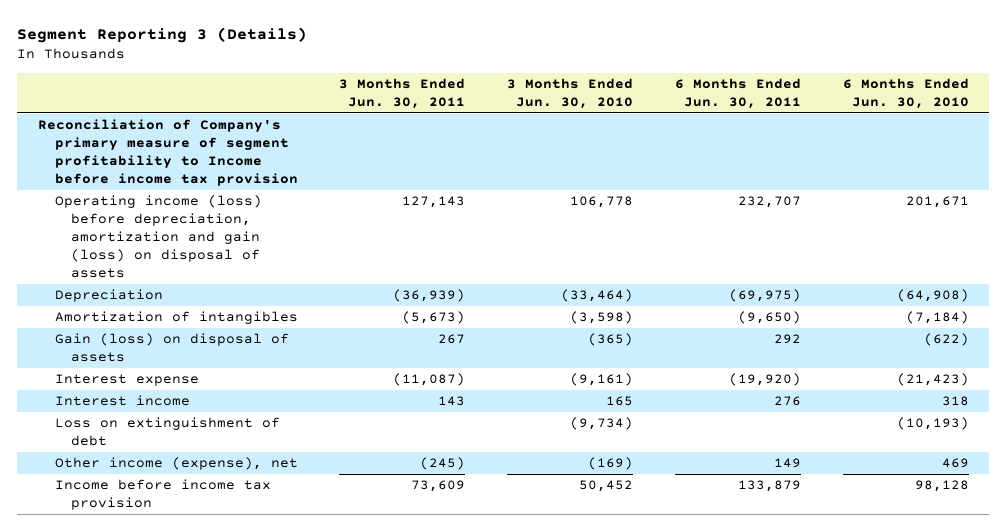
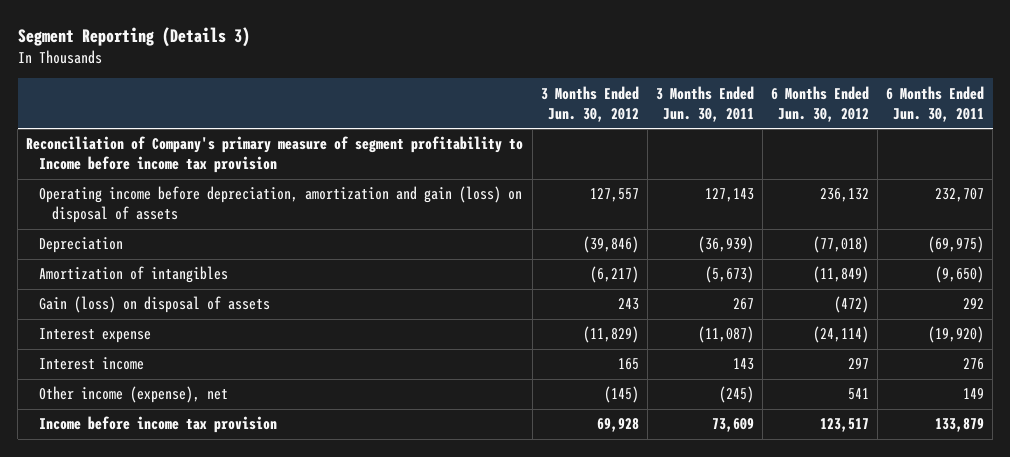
[16,27,307,44] Segment Reporting 3 (Details) -> [17,26,250,47] Segment Reporting (Details 3)
[507,78,634,109] 3 Months Ended Jun. 30, 2010 -> none
[842,78,969,109] 6 Months Ended Jun. 30, 2010 -> none
none -> [540,85,639,122] 3 Months Ended Jun. 30, 2012
none -> [770,85,869,122] 6 Months Ended Jun. 30, 2012
[54,195,262,278] Operating income (loss) before depreciation, amortization and gain (loss) on disposal of assets -> [39,186,523,224] Operating income before depreciation, amortization and gain (loss) on disposal of assets
[54,417,280,447] Loss on extinguishment of debt -> none

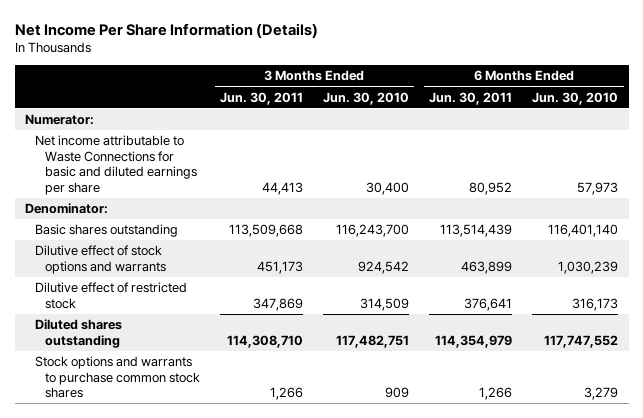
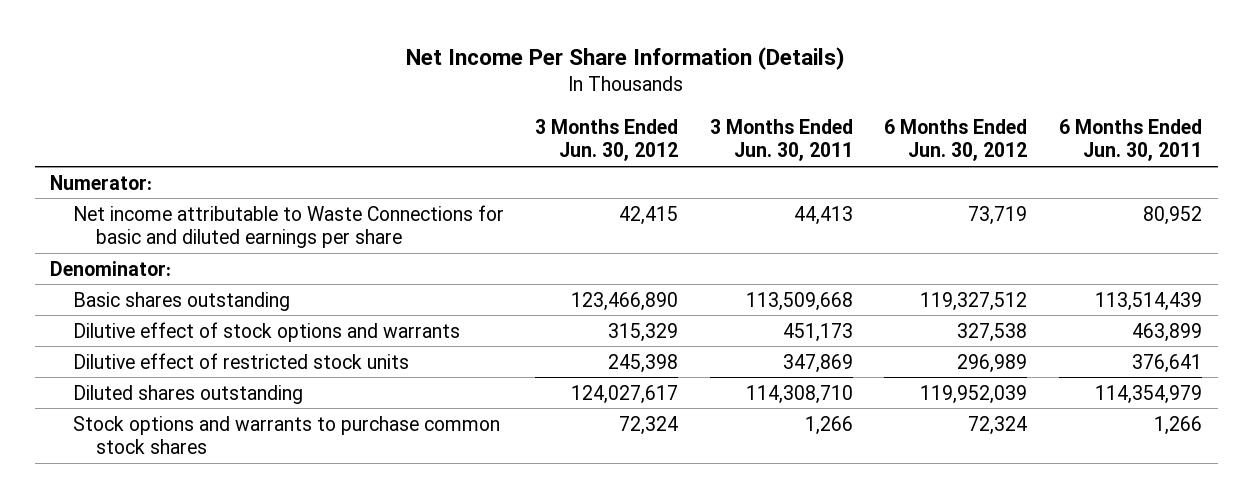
[323,91,410,105] Jun. 30, 2010 -> none
[532,91,619,105] Jun. 30, 2010 -> none
none -> [535,118,679,162] 3 Months Ended Jun. 30, 2012
none -> [884,118,1028,162] 6 Months Ended Jun. 30, 2012
[34,282,187,309] Dilutive effect of restricted stock -> [72,352,409,369] Dilutive effect of restricted stock units

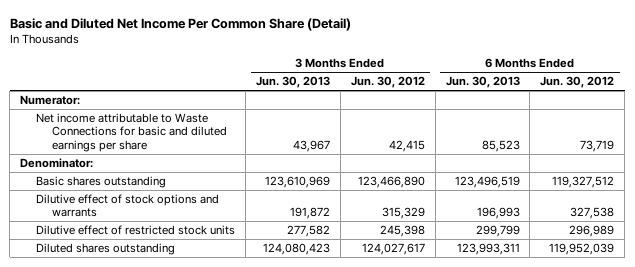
[406,46,846,70] Net Income Per Share Information (Details) -> [9,17,351,31] Basic and Diluted Net Income Per Common Share (Detail)
[709,118,853,162] 3 Months Ended Jun. 30, 2011 -> none
[1058,118,1202,162] 6 Months Ended Jun. 30, 2011 -> none
none -> [255,76,330,89] Jun. 30, 2013
none -> [445,76,520,89] Jun. 30, 2013
[72,415,500,455] Stock options and warrants to purchase common stock shares -> none

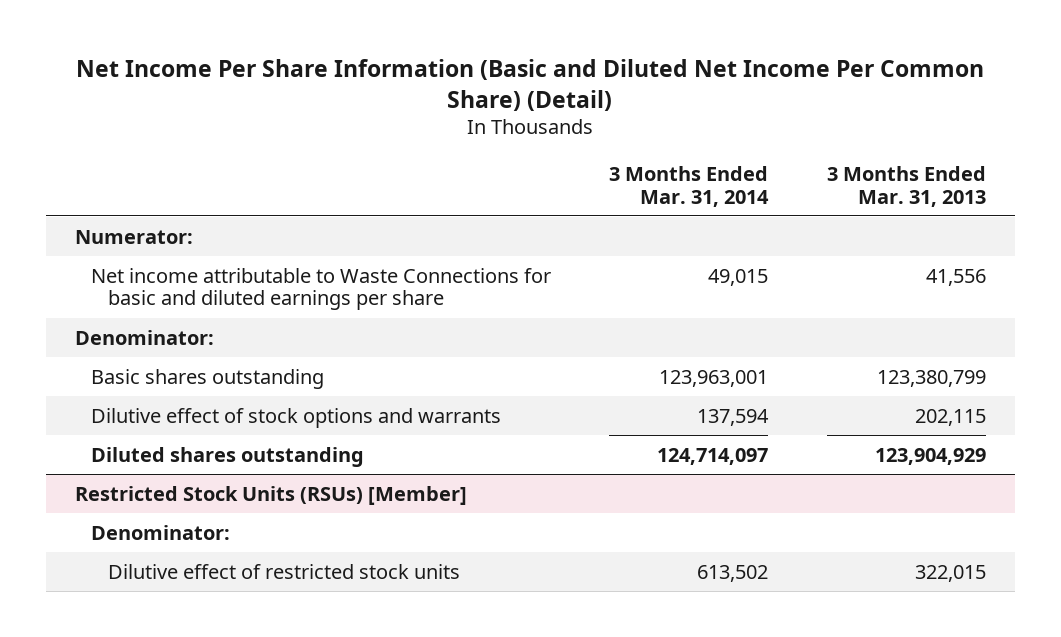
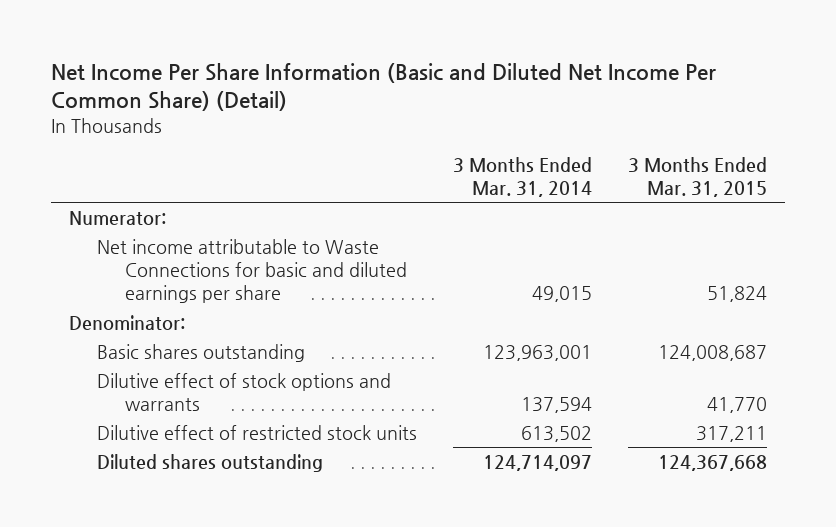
[826,165,986,207] 3 Months Ended Mar. 31, 2013 -> none
none -> [628,156,768,197] 3 Months Ended Mar. 31, 2015
[74,485,467,505] Restricted Stock Units (RSUs) [Member] -> none
[91,524,231,540] Denominator: -> none
[91,446,365,467] Diluted shares outstanding -> [97,453,324,472] Diluted shares outstanding

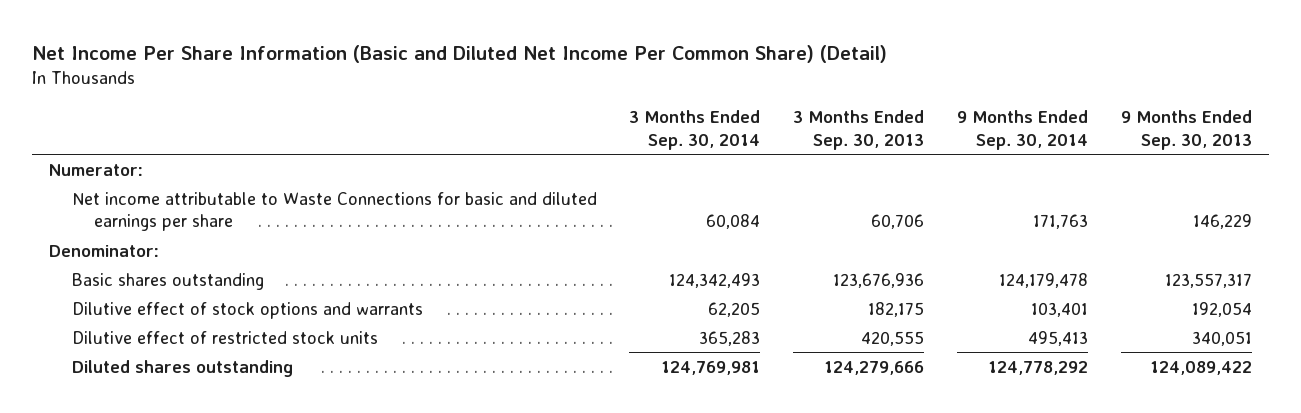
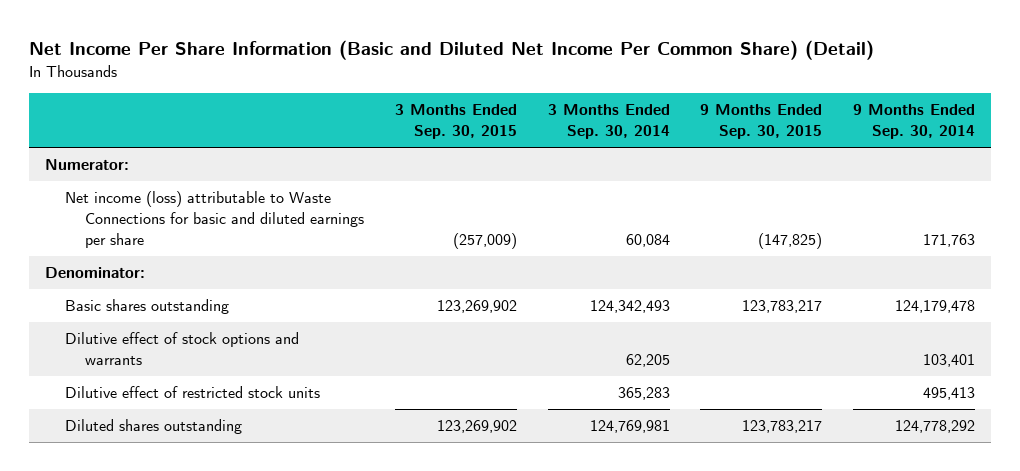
[793,110,925,150] 3 Months Ended Sep. 30, 2013 -> none
[1121,110,1253,150] 9 Months Ended Sep. 30, 2013 -> none
none -> [394,104,517,140] 3 Months Ended Sep. 30, 2015
none -> [700,104,823,140] 9 Months Ended Sep. 30, 2015
[71,191,597,232] Net income attributable to Waste Connections for basic and diluted earnings per share -> [64,191,364,249] Net income (loss) attributable to Waste Connections for basic and diluted earnings per share

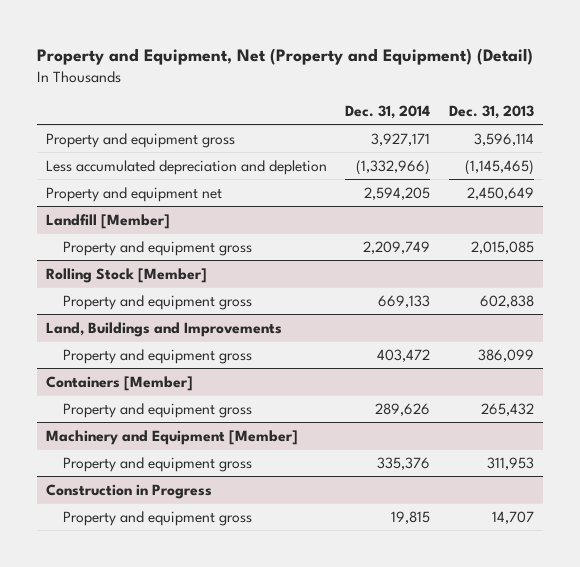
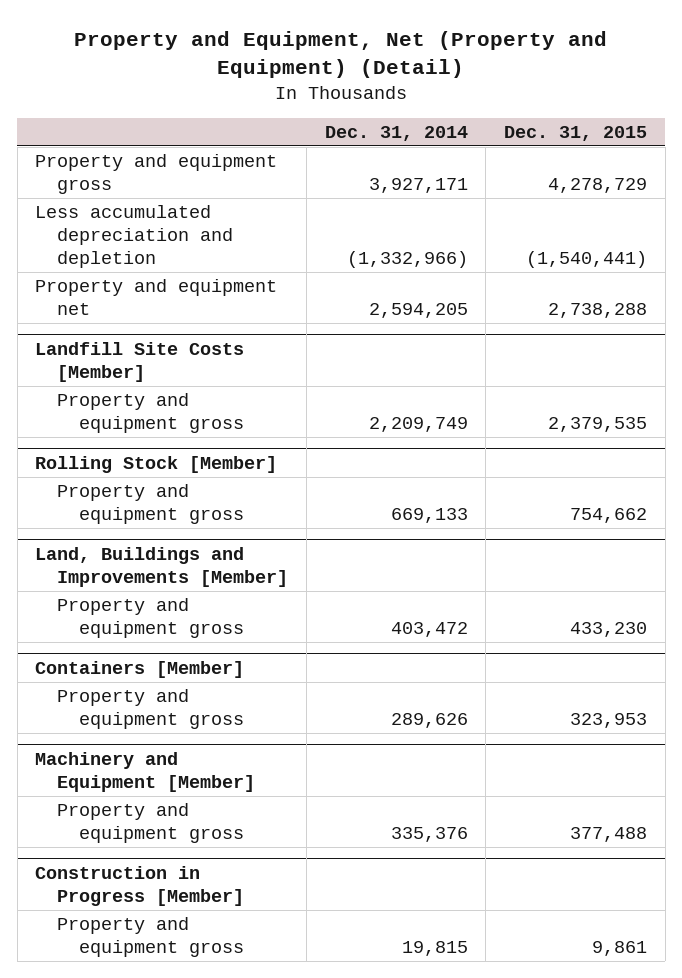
[448,104,534,119] Dec. 31, 2013 -> none
none -> [503,125,647,141] Dec. 31, 2015
[46,213,171,229] Landfill [Member] -> [35,341,245,382] Landfill Site Costs [Member]
[46,321,283,337] Land, Buildings and Improvements -> [35,546,289,587] Land, Buildings and Improvements [Member]
[46,483,213,499] Construction in Progress -> [35,865,245,906] Construction in Progress [Member]

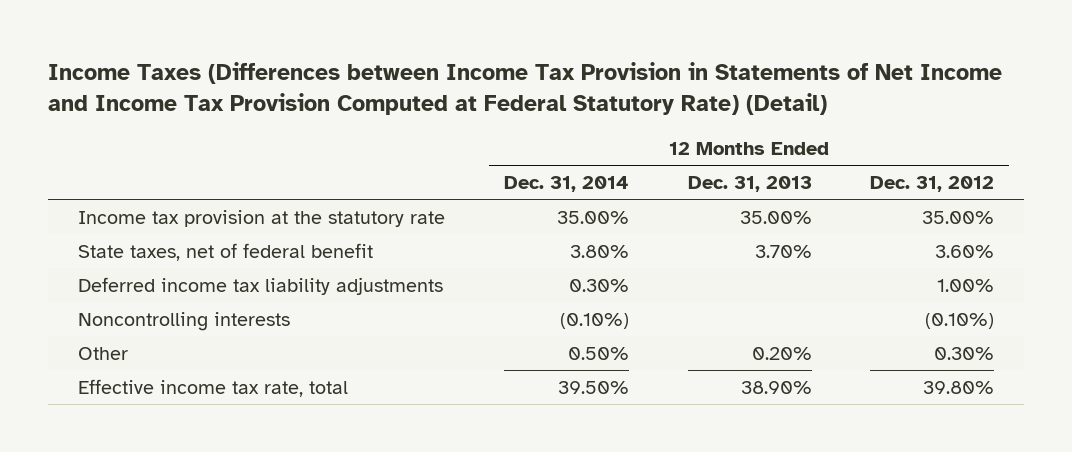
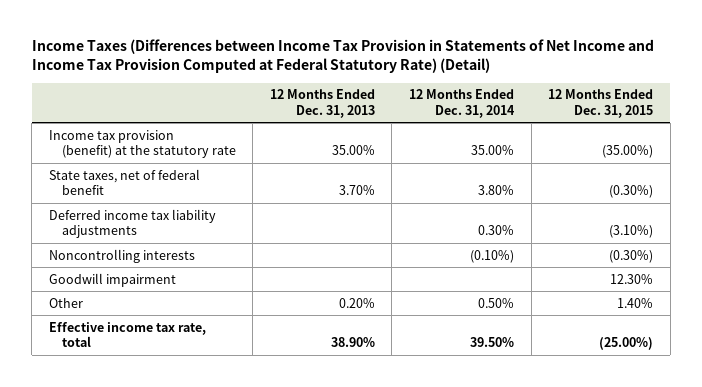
[870,176,995,193] Dec. 31, 2012 -> none
none -> [548,89,654,118] 12 Months Ended Dec. 31, 2015
[77,209,445,227] Income tax provision at the statutory rate -> [49,129,236,159] Income tax provision (benefit) at the statutory rate
none -> [49,272,177,287] Goodwill impairment

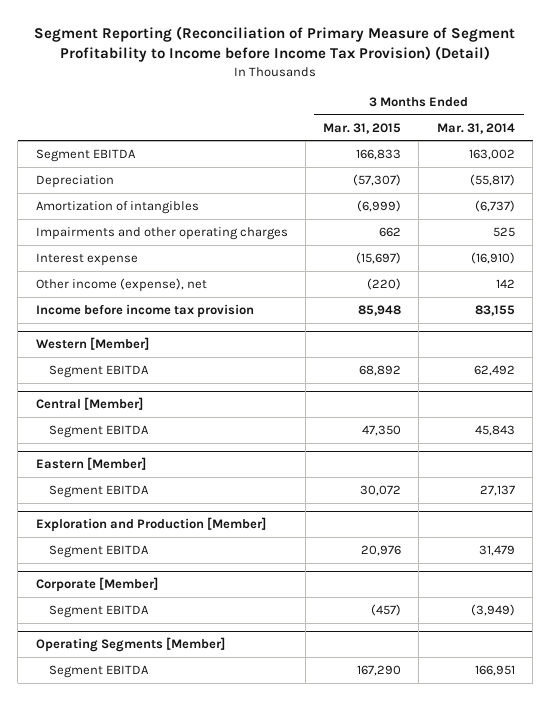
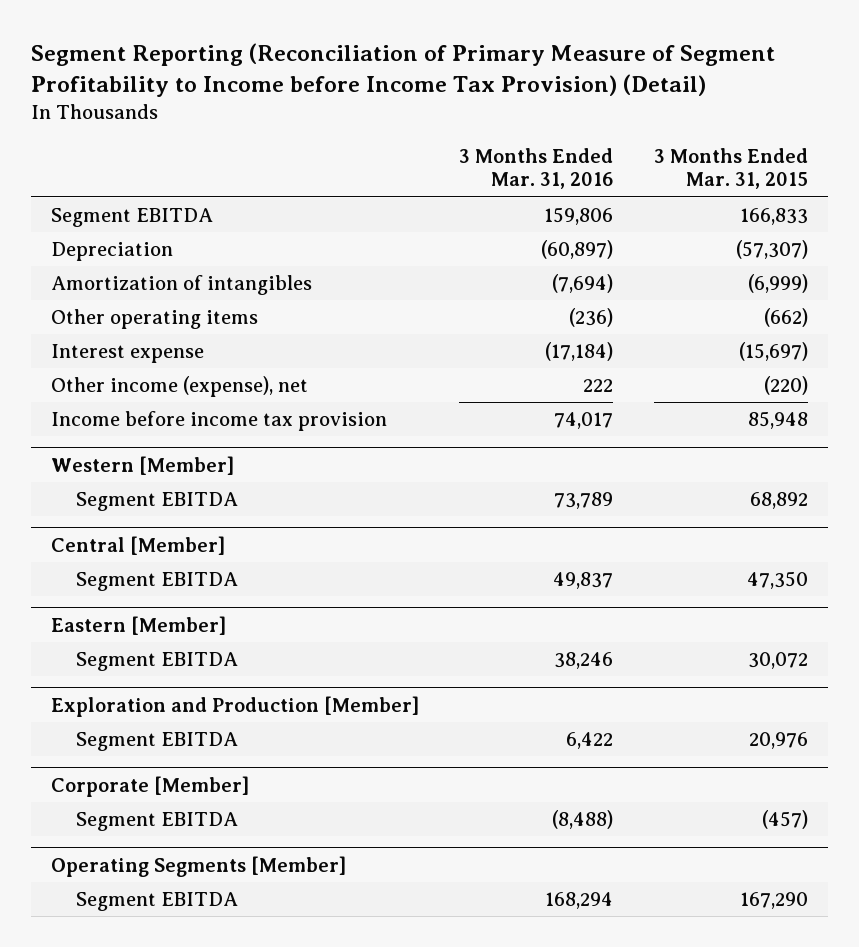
[436,122,515,134] Mar. 31, 2014 -> none
none -> [459,147,614,190] 3 Months Ended Mar. 31, 2016
[35,226,288,240] Impairments and other operating charges -> none
none -> [50,308,258,329] Other operating items

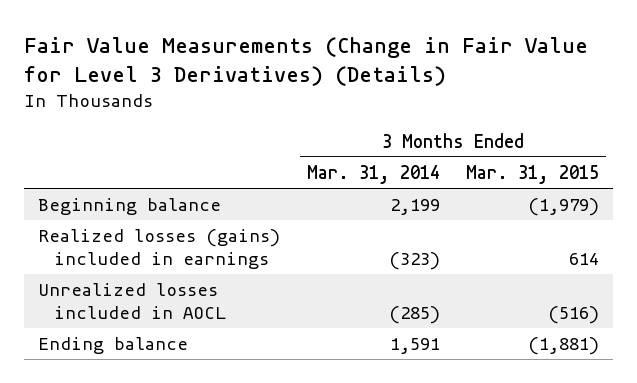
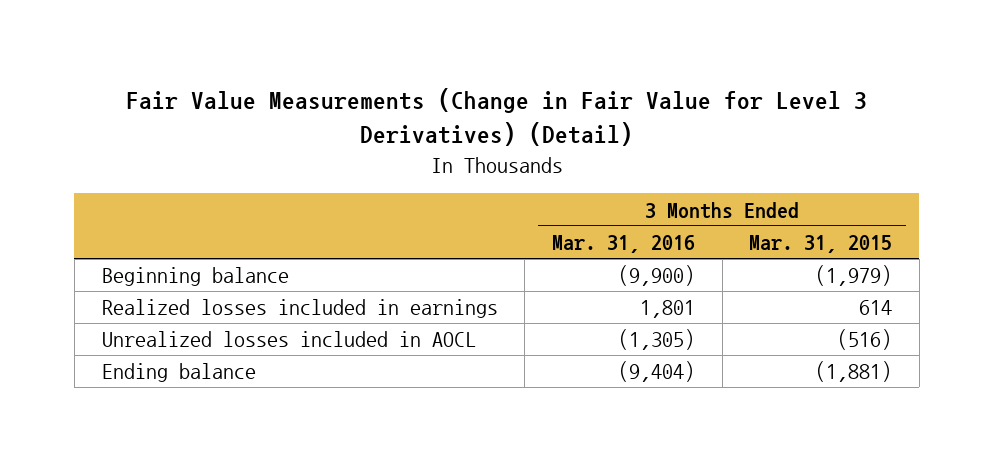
[24,37,589,87] Fair Value Measurements (Change in Fair Value for Level 3 Derivatives) (Details) -> [125,88,867,147] Fair Value Measurements (Change in Fair Value for Level 3 Derivatives) (Detail)
[306,165,440,185] Mar. 31, 2014 -> none
none -> [551,235,695,254] Mar. 31, 2016
[37,229,280,270] Realized losses (gains) included in earnings -> [101,299,498,319] Realized losses included in earnings

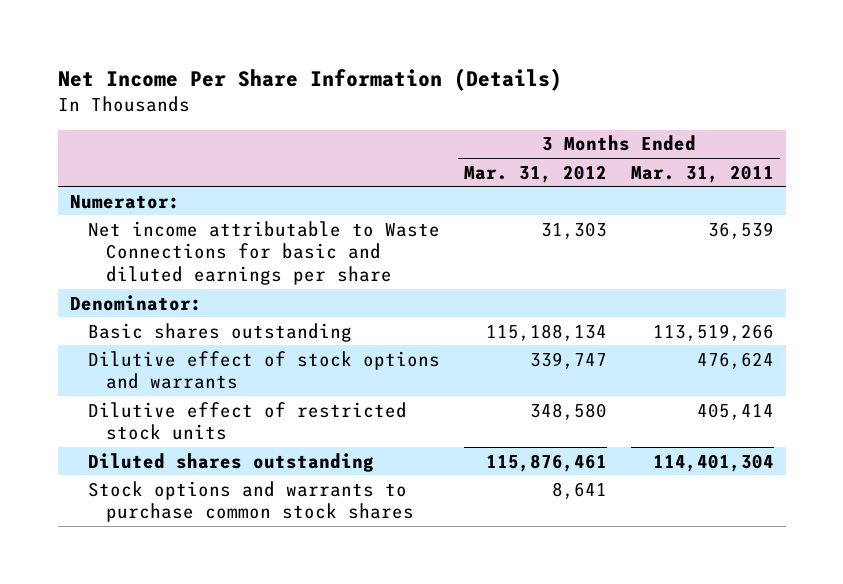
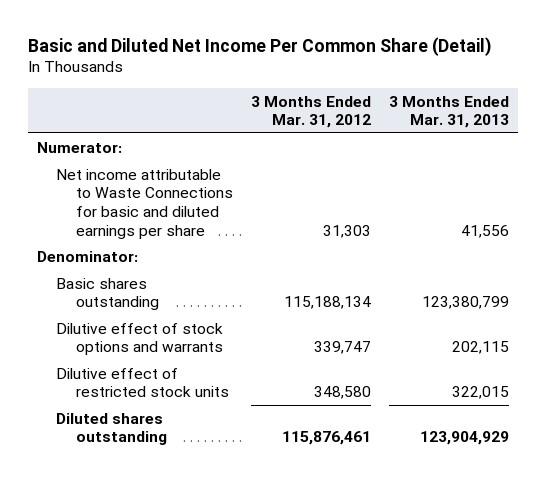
[57,68,562,92] Net Income Per Share Information (Details) -> [27,36,492,56] Basic and Diluted Net Income Per Common Share (Detail)
[630,164,774,183] Mar. 31, 2011 -> none
none -> [389,95,510,129] 3 Months Ended Mar. 31, 2013
[88,480,415,523] Stock options and warrants to purchase common stock shares -> none

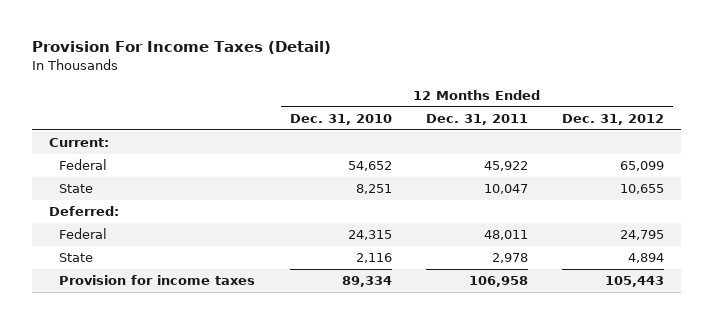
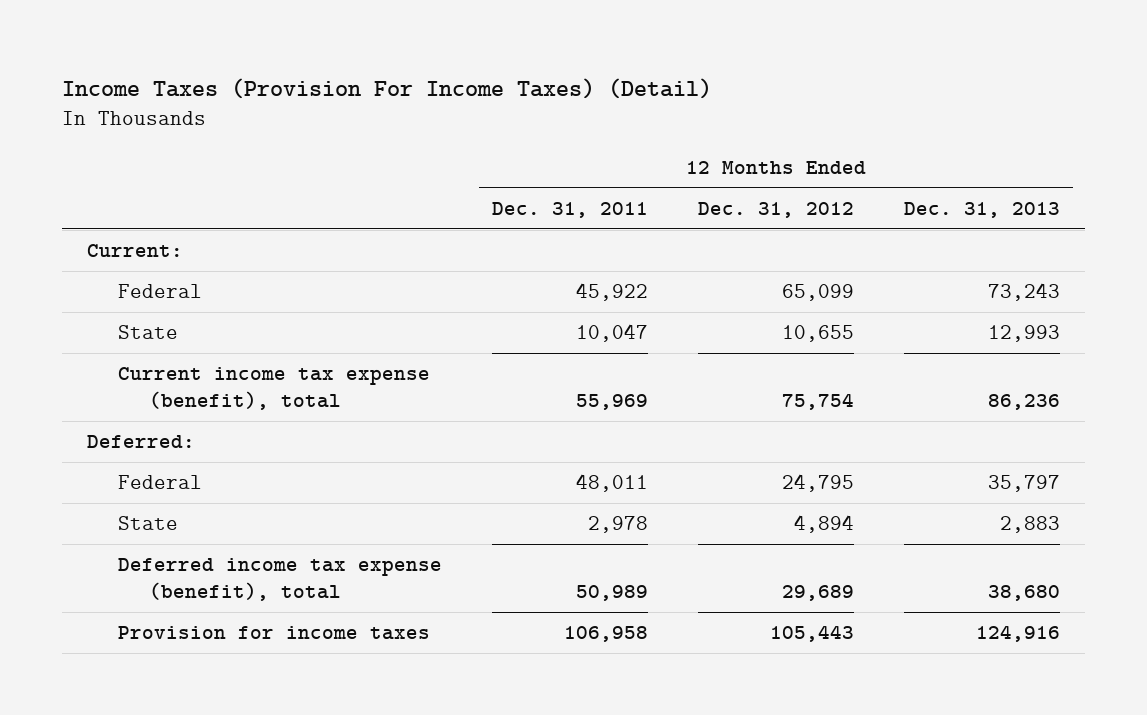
[31,41,331,55] Provision For Income Taxes (Detail) -> [61,77,712,99] Income Taxes (Provision For Income Taxes) (Detail)
[289,113,392,125] Dec. 31, 2010 -> none
none -> [903,201,1060,218] Dec. 31, 2013
none -> [117,366,430,411] Current income tax expense (benefit), total
none -> [117,557,442,602] Deferred income tax expense (benefit), total

